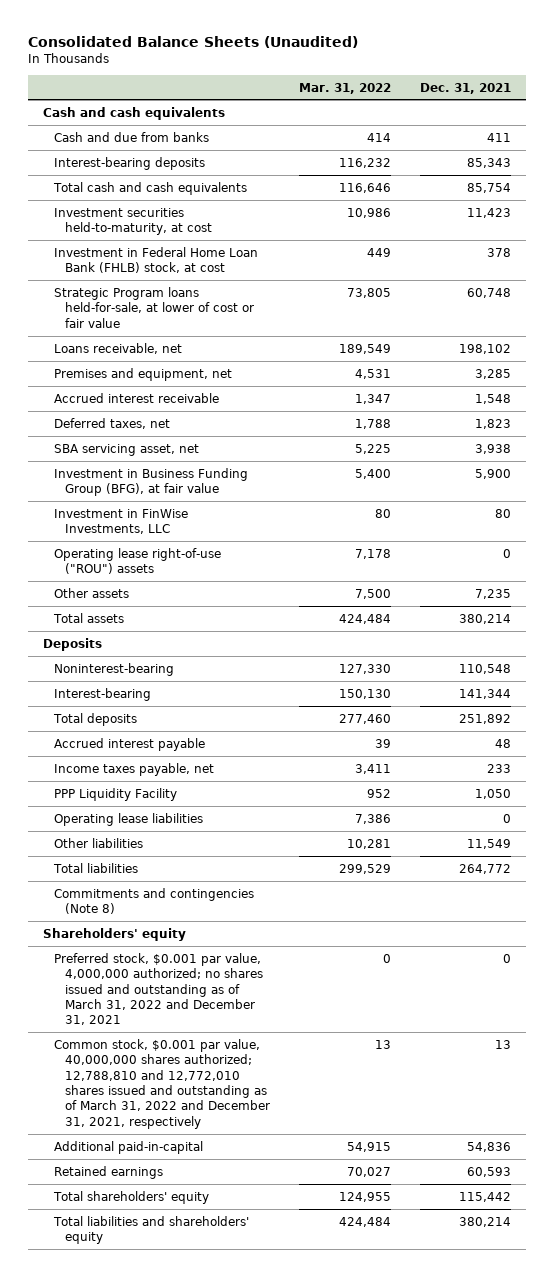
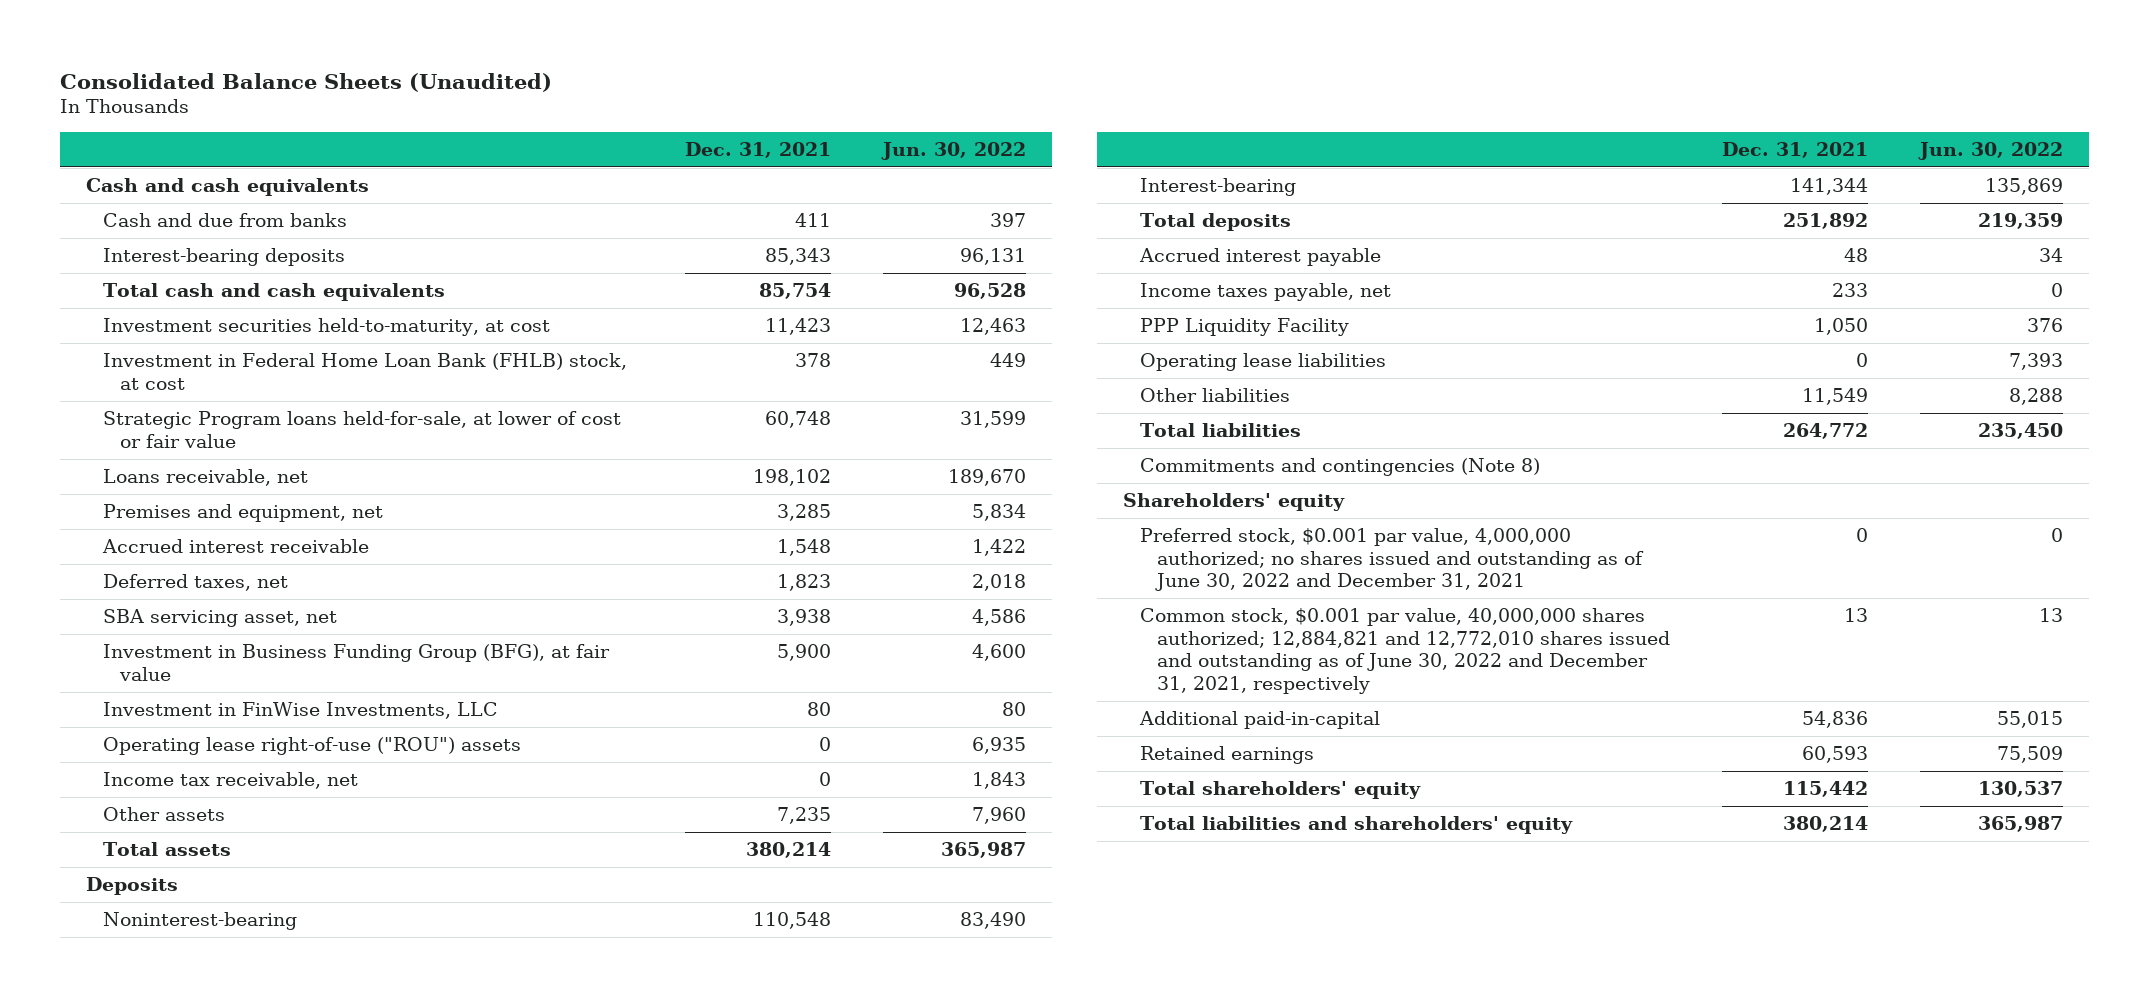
[299,82,392,94] Mar. 31, 2022 -> none
none -> [880,141,1026,160] Jun. 30, 2022
none -> [102,772,358,790] Income tax receivable, net
[54,952,264,1026] Preferred stock, $0.001 par value, 4,000,000 authorized; no shares issued and outstanding as of March 31, 2022 and December 31, 2021 -> [1140,528,1644,592] Preferred stock, $0.001 par value, 4,000,000 authorized; no shares issued and outstanding as of June 30, 2022 and December 31, 2021
[54,1038,271,1129] Common stock, $0.001 par value, 40,000,000 shares authorized; 12,788,810 and 12,772,010 shares issued and outstanding as of March 31, 2022 and December 31, 2021, respectively -> [1140,608,1670,694] Common stock, $0.001 par value, 40,000,000 shares authorized; 12,884,821 and 12,772,010 shares issued and outstanding as of June 30, 2022 and December 31, 2021, respectively

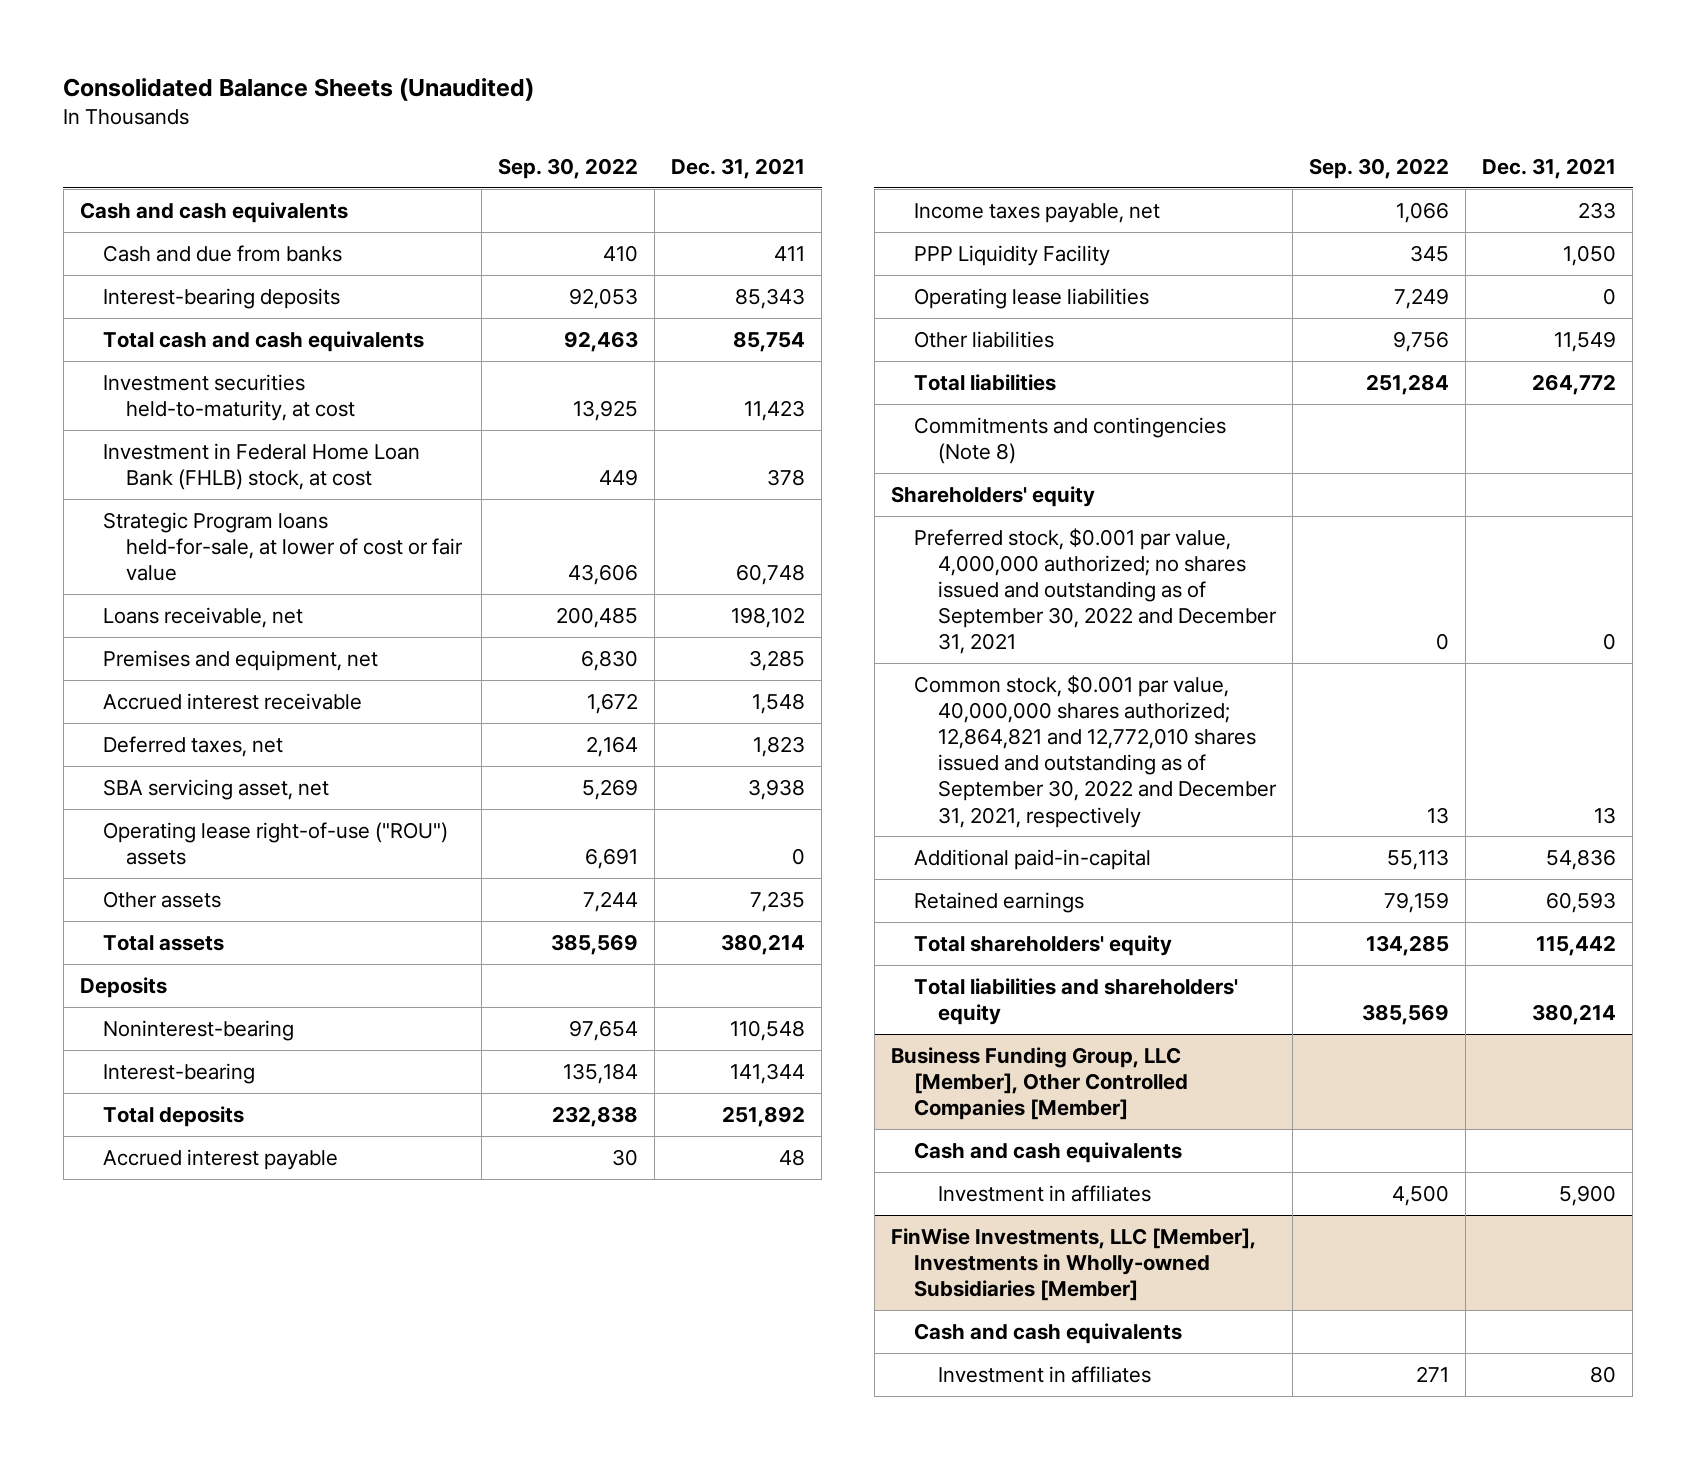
[880,141,1026,160] Jun. 30, 2022 -> none
none -> [497,157,638,179] Sep. 30, 2022
[102,644,610,681] Investment in Business Funding Group (BFG), at fair value -> none
[102,702,498,720] Investment in FinWise Investments, LLC -> none
[102,772,358,790] Income tax receivable, net -> none
[1140,528,1644,592] Preferred stock, $0.001 par value, 4,000,000 authorized; no shares issued and outstanding as of June 30, 2022 and December 31, 2021 -> [914,527,1277,655] Preferred stock, $0.001 par value, 4,000,000 authorized; no shares issued and outstanding as of September 30, 2022 and December 31, 2021
[1140,608,1670,694] Common stock, $0.001 par value, 40,000,000 shares authorized; 12,884,821 and 12,772,010 shares issued and outstanding as of June 30, 2022 and December 31, 2021, respectively -> [914,674,1277,828] Common stock, $0.001 par value, 40,000,000 shares authorized; 12,864,821 and 12,772,010 shares issued and outstanding as of September 30, 2022 and December 31, 2021, respectively
none -> [890,1046,1189,1121] Business Funding Group, LLC [Member], Other Controlled Companies [Member]
none -> [914,1141,1183,1163] Cash and cash equivalents
none -> [937,1184,1151,1202] Investment in affiliates
none -> [890,1227,1256,1302] FinWise Investments, LLC [Member], Investments in Wholly-owned Subsidiaries [Member]
none -> [914,1322,1183,1344] Cash and cash equivalents
none -> [937,1365,1151,1383] Investment in affiliates

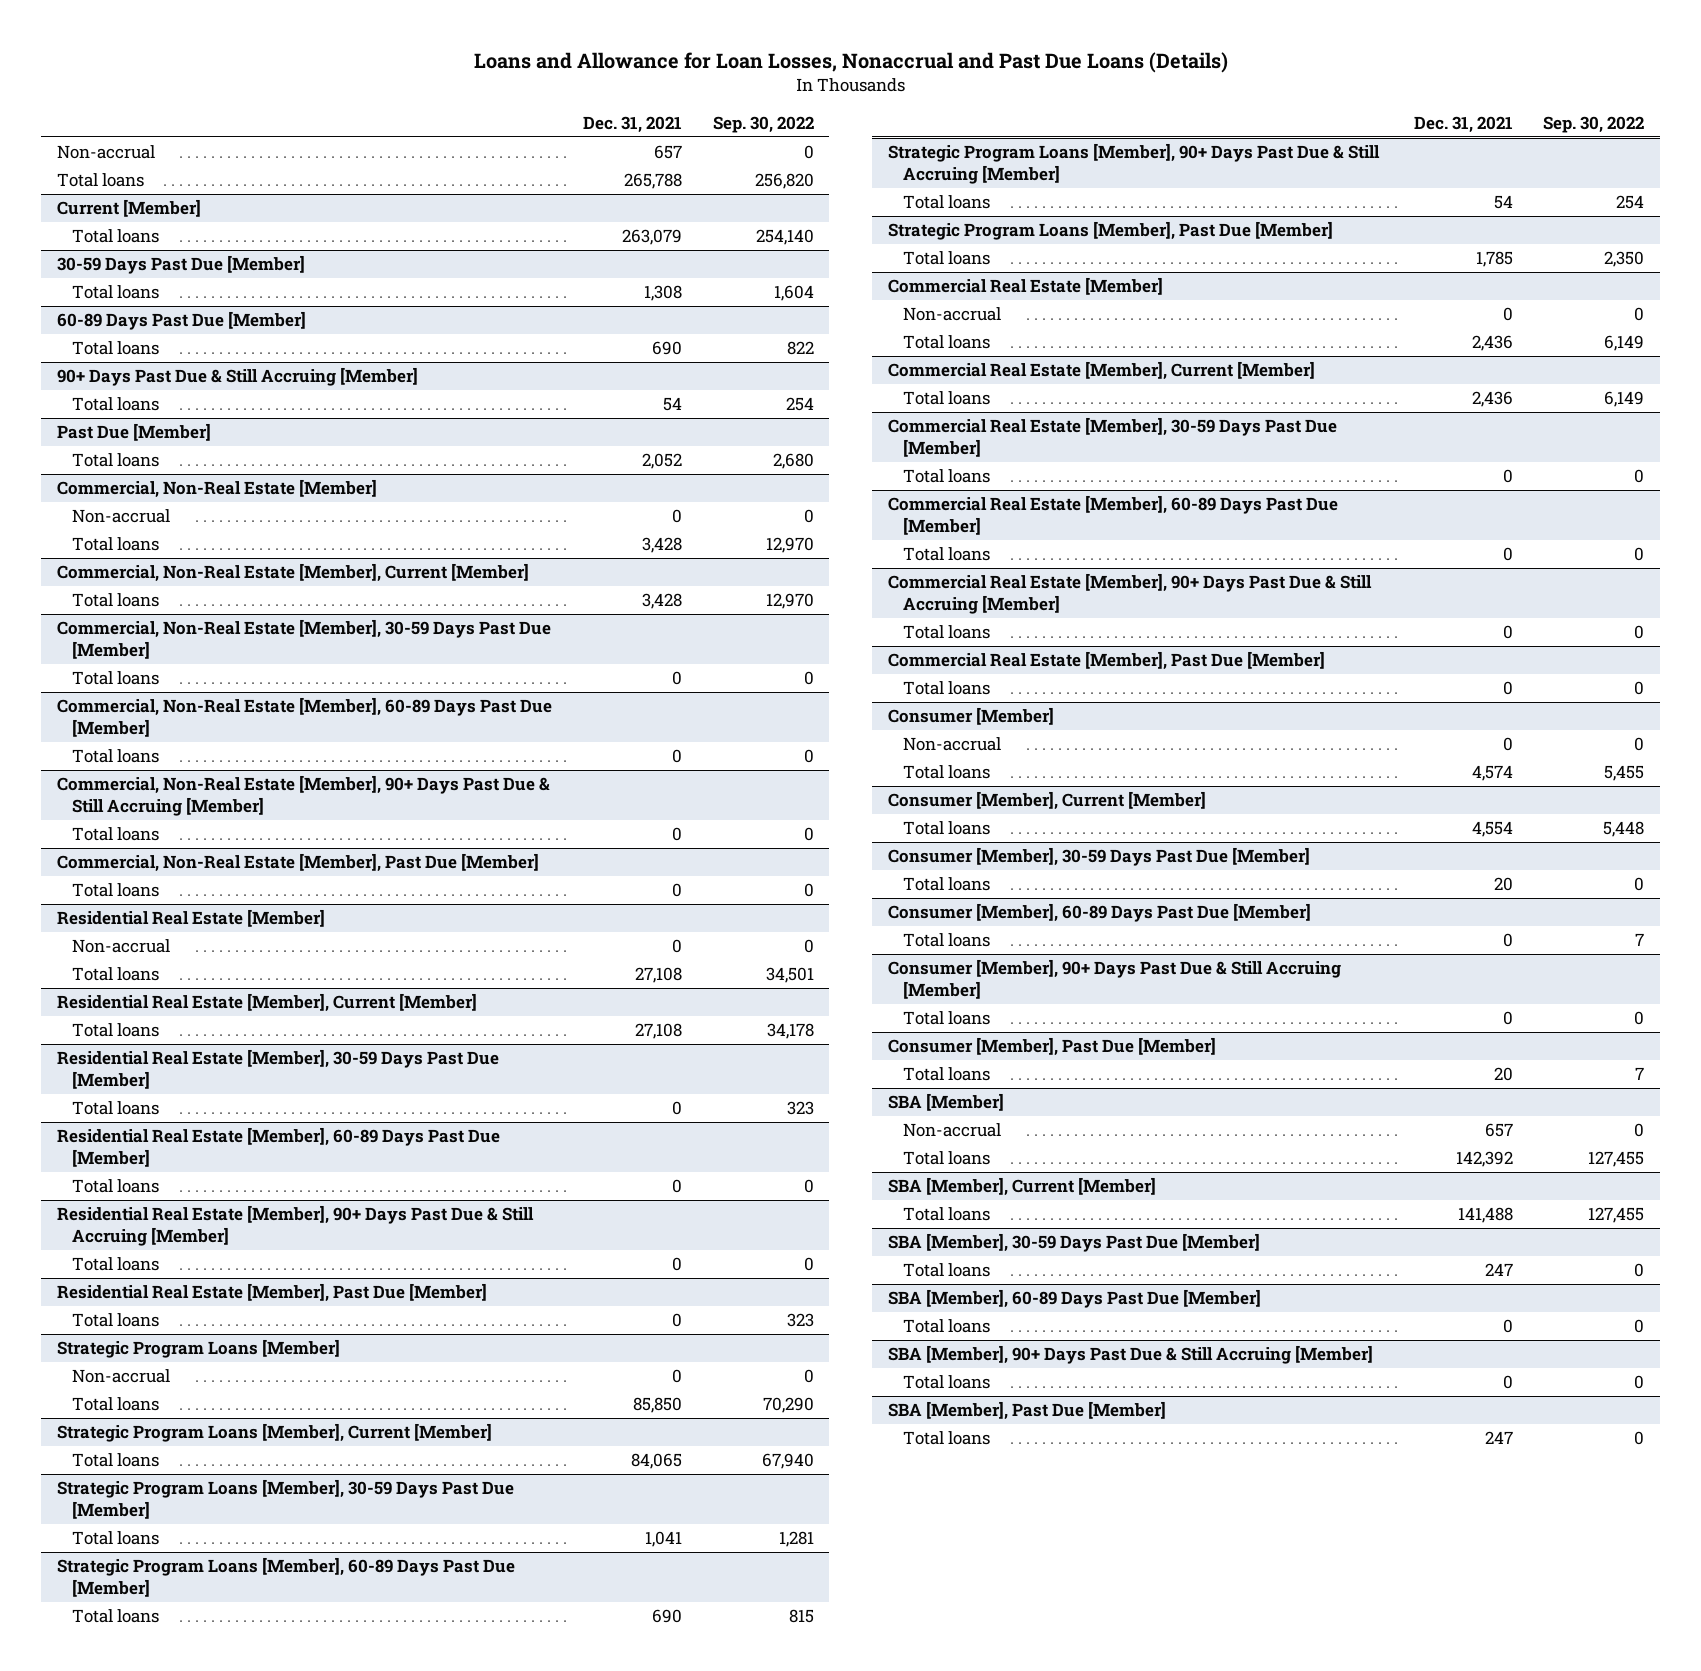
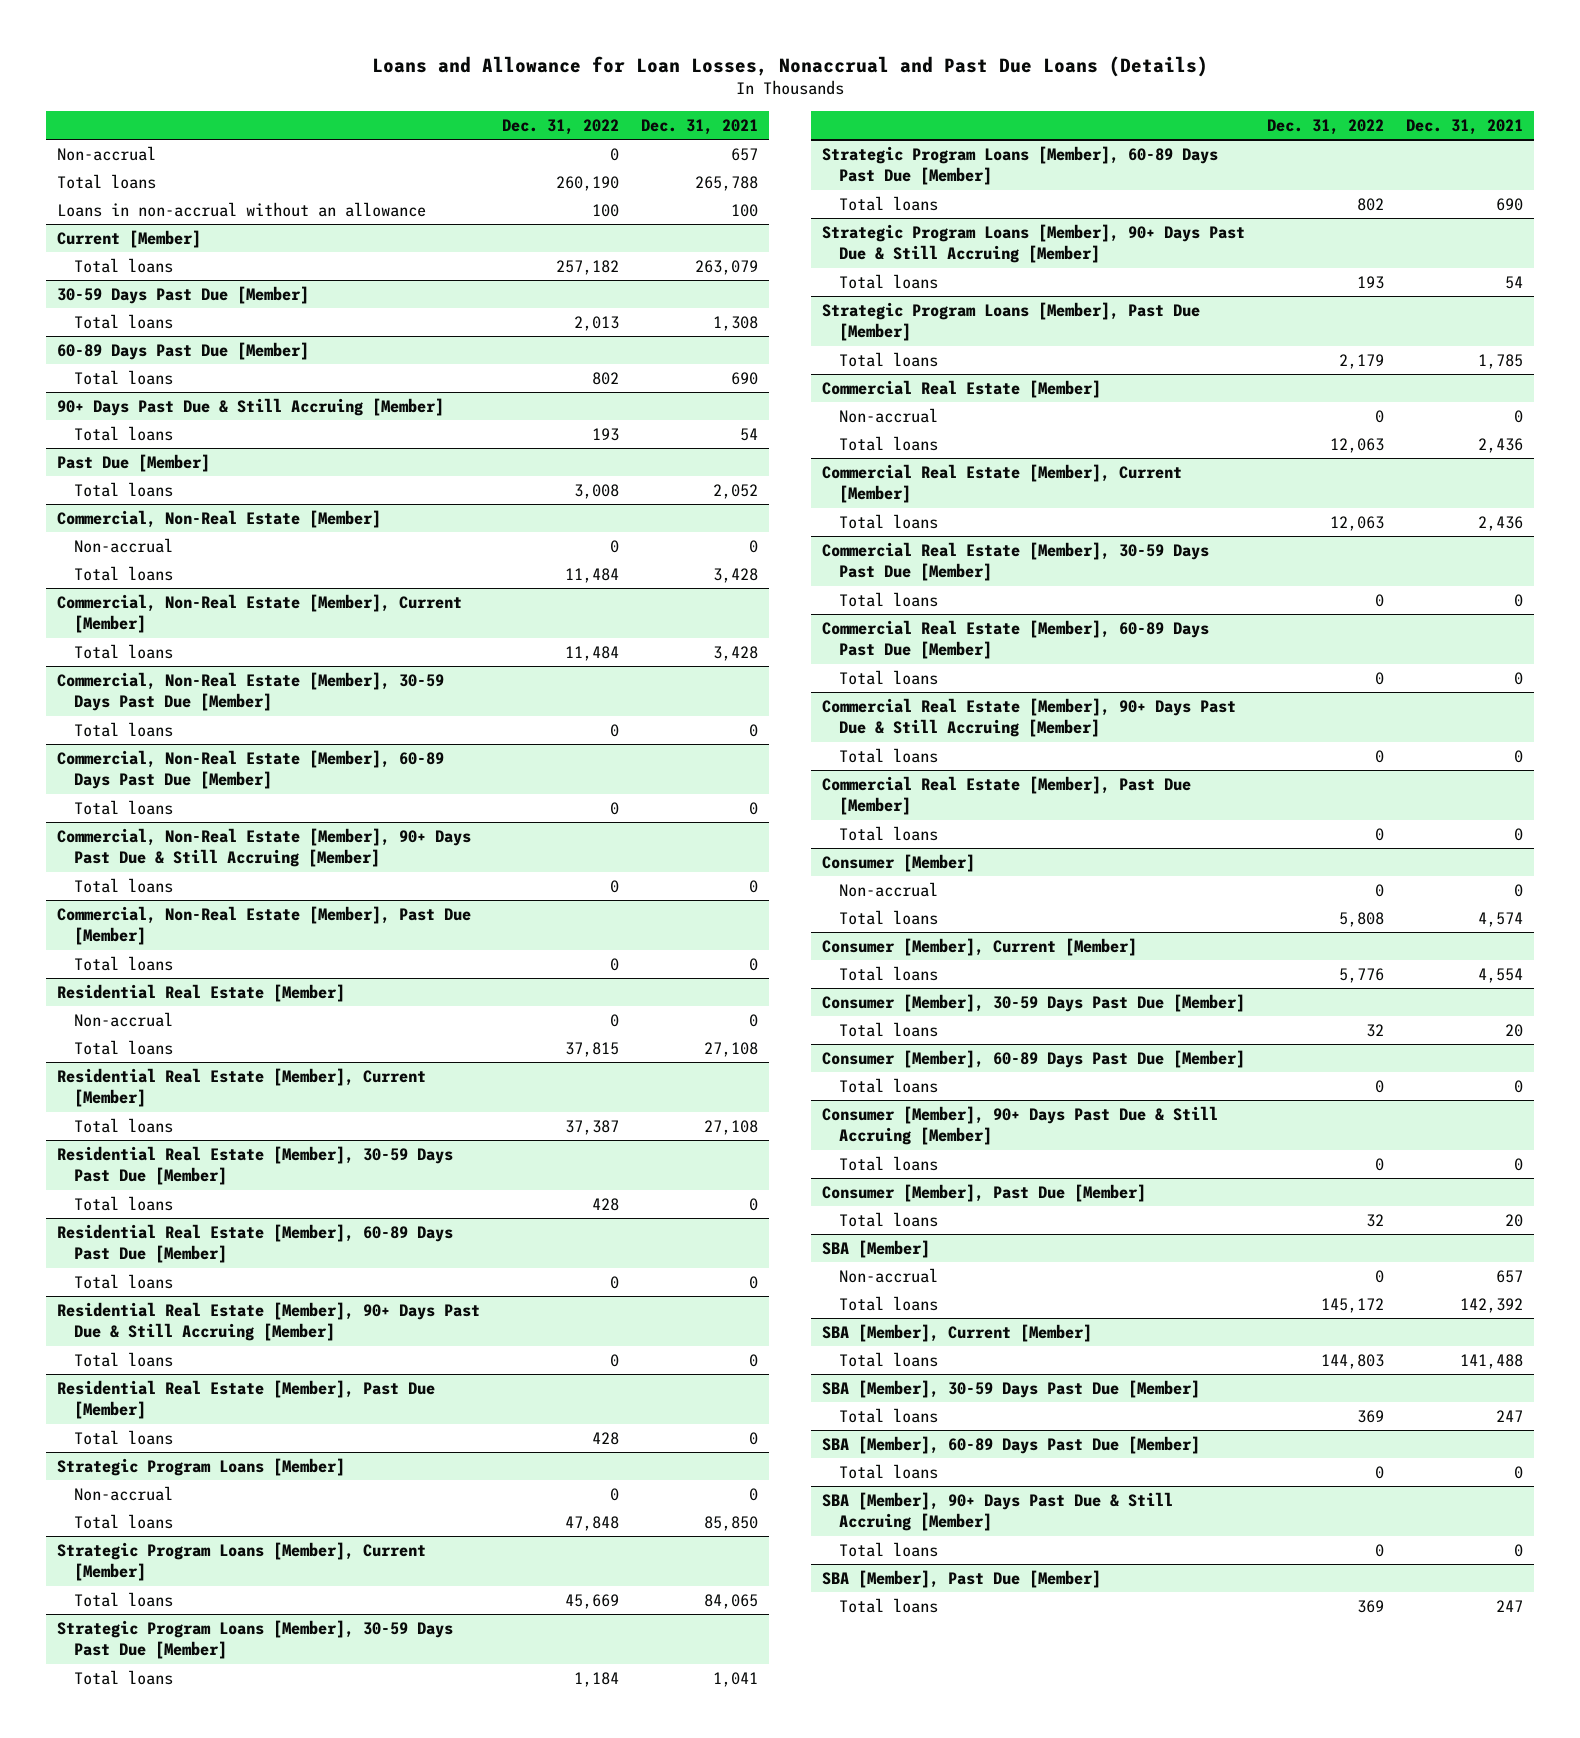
[712,115,814,133] Sep. 30, 2022 -> none
none -> [502,118,620,135] Dec. 31, 2022
none -> [57,201,427,217] Loans in non-accrual without an allowance

